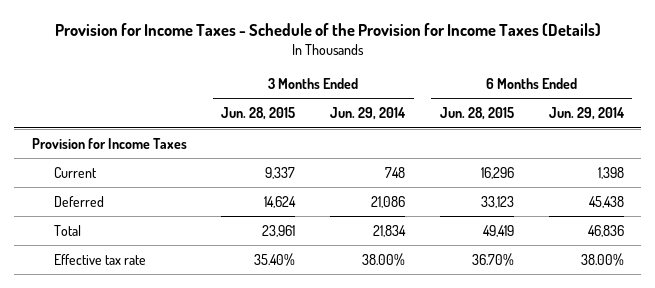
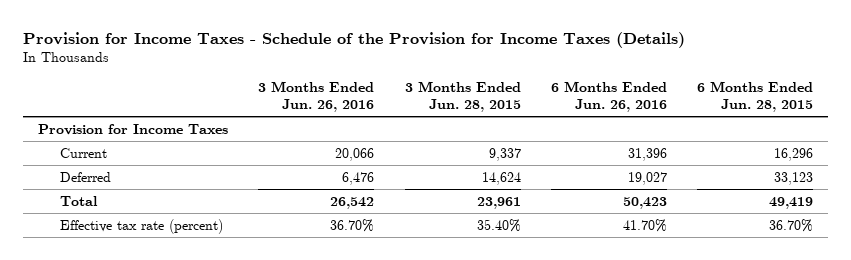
[330,107,407,121] Jun. 29, 2014 -> none
[548,107,625,121] Jun. 29, 2014 -> none
none -> [258,81,375,112] 3 Months Ended Jun. 26, 2016
none -> [550,81,667,112] 6 Months Ended Jun. 26, 2016
[54,253,147,265] Effective tax rate -> [59,218,223,234] Effective tax rate (percent)

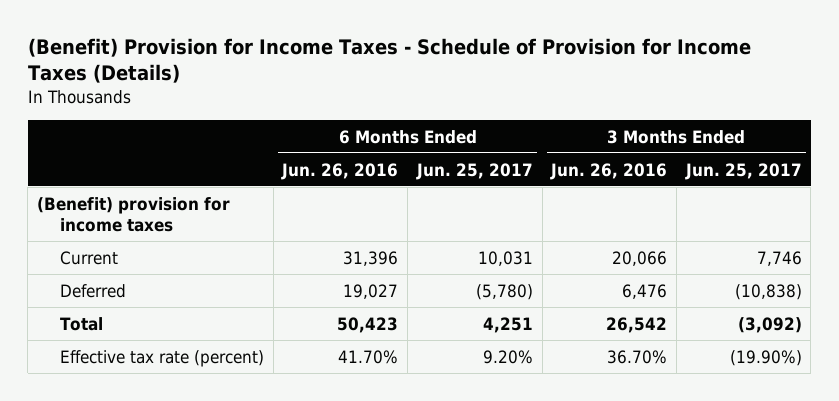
[23,32,686,49] Provision for Income Taxes - Schedule of the Provision for Income Taxes (Details) -> [27,38,751,84] (Benefit) Provision for Income Taxes - Schedule of Provision for Income Taxes (Details)
[404,81,521,112] 3 Months Ended Jun. 28, 2015 -> none
[696,81,813,112] 6 Months Ended Jun. 28, 2015 -> none
none -> [415,162,533,180] Jun. 25, 2017
none -> [684,162,802,180] Jun. 25, 2017
[38,123,229,135] Provision for Income Taxes -> [37,196,231,233] (Benefit) provision for income taxes

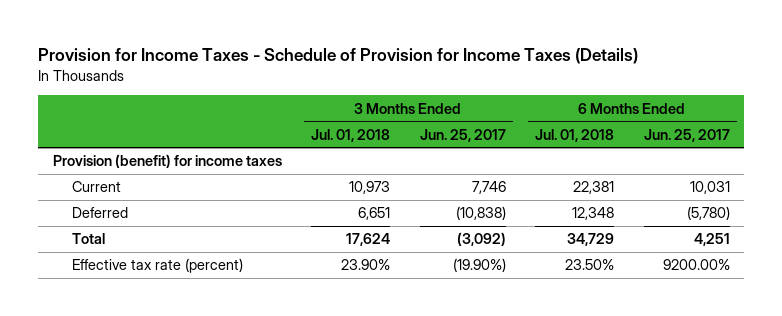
[27,38,751,84] (Benefit) Provision for Income Taxes - Schedule of Provision for Income Taxes (Details) -> [37,47,638,64] Provision for Income Taxes - Schedule of Provision for Income Taxes (Details)
[281,162,399,180] Jun. 26, 2016 -> none
[550,162,668,180] Jun. 26, 2016 -> none
none -> [311,128,391,142] Jul. 01, 2018
none -> [535,128,615,142] Jul. 01, 2018
[37,196,231,233] (Benefit) provision for income taxes -> [52,154,282,169] Provision (benefit) for income taxes
[482,349,533,364] 9.20% -> [662,259,730,271] 9200.00%

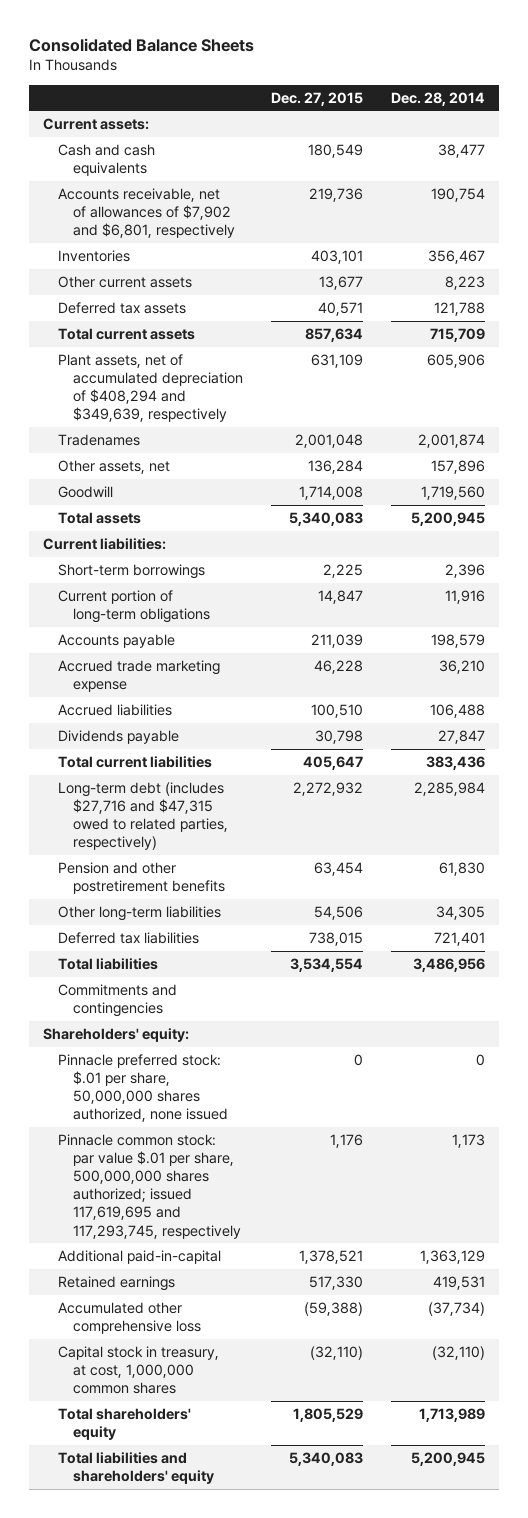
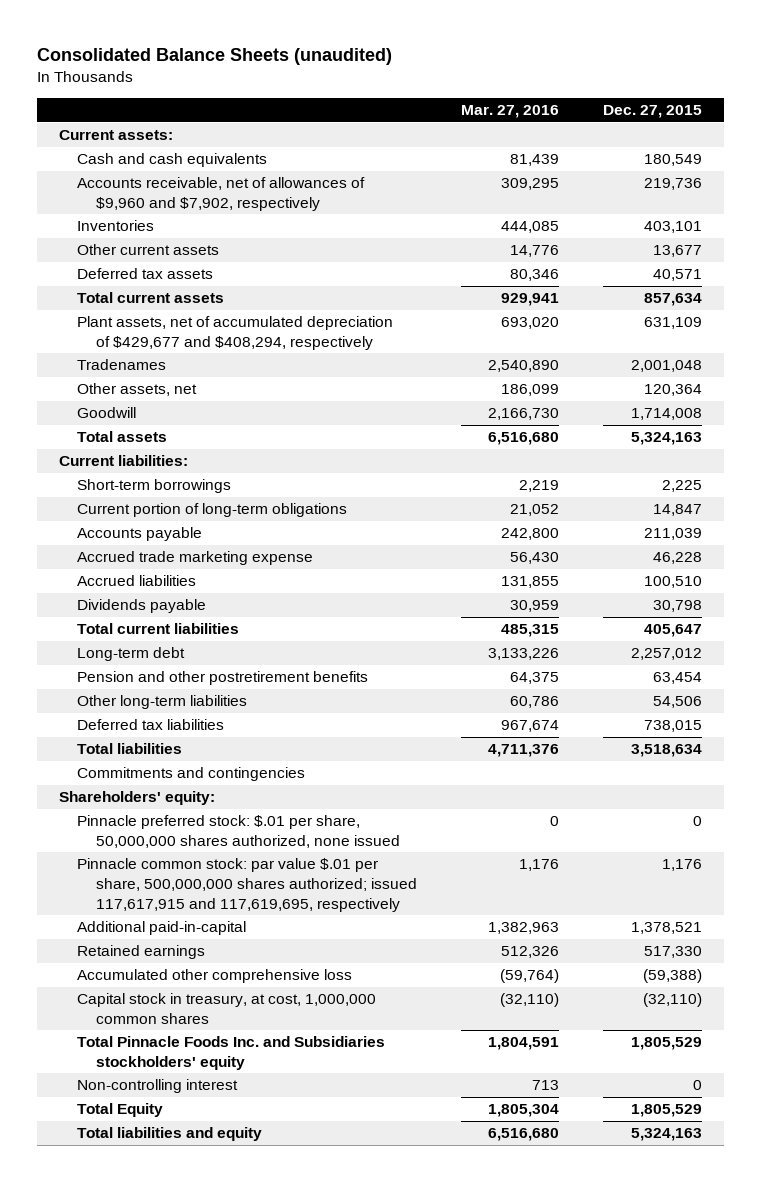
[28,37,254,52] Consolidated Balance Sheets -> [36,48,392,66] Consolidated Balance Sheets (unaudited)
[391,91,486,106] Dec. 28, 2014 -> none
none -> [460,105,559,119] Mar. 27, 2016
[57,187,235,239] Accounts receivable, net of allowances of $7,902 and $6,801, respectively -> [77,177,366,211] Accounts receivable, net of allowances of $9,960 and $7,902, respectively
[57,353,243,423] Plant assets, net of accumulated depreciation of $408,294 and $349,639, respectively -> [77,316,394,350] Plant assets, net of accumulated depreciation of $429,677 and $408,294, respectively
[307,459,363,474] 136,284 -> [643,384,702,397] 120,364
[288,511,363,526] 5,340,083 -> [630,432,702,446] 5,324,163
[57,781,228,851] Long-term debt (includes $27,716 and $47,315 owed to related parties, respectively) -> [77,647,186,662] Long-term debt
[292,781,363,796] 2,272,932 -> [630,648,702,661] 2,257,012
[289,957,363,972] 3,534,554 -> [630,744,702,758] 3,518,634
[57,1133,241,1239] Pinnacle common stock: par value $.01 per share, 500,000,000 shares authorized; issued 117,619,695 and 117,293,745, respectively -> [77,858,417,912] Pinnacle common stock: par value $.01 per share, 500,000,000 shares authorized; issued 117,617,915 and 117,619,695, respectively
[57,1407,191,1441] Total shareholders' equity -> [77,1036,386,1070] Total Pinnacle Foods Inc. and Subsidiaries stockholders' equity
none -> [77,1079,239,1094] Non-controlling interest
none -> [77,1103,164,1118] Total Equity
[57,1451,214,1485] Total liabilities and shareholders' equity -> [77,1127,263,1142] Total liabilities and equity
[288,1451,363,1466] 5,340,083 -> [630,1128,702,1142] 5,324,163

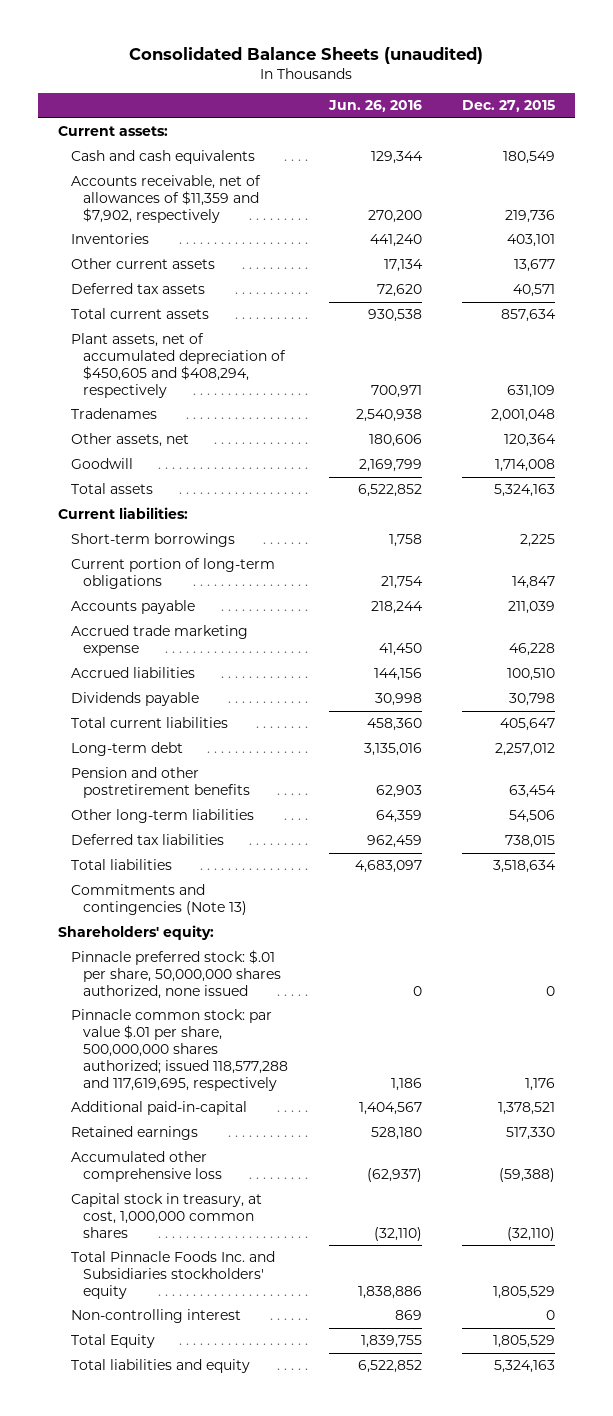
[460,105,559,119] Mar. 27, 2016 -> none
none -> [327,100,422,113] Jun. 26, 2016
[77,177,366,211] Accounts receivable, net of allowances of $9,960 and $7,902, respectively -> [70,175,261,224] Accounts receivable, net of allowances of $11,359 and $7,902, respectively
[77,316,394,350] Plant assets, net of accumulated depreciation of $429,677 and $408,294, respectively -> [70,333,287,399] Plant assets, net of accumulated depreciation of $450,605 and $408,294, respectively
[77,767,306,782] Commitments and contingencies -> [70,884,248,916] Commitments and contingencies (Note 13)
[77,858,417,912] Pinnacle common stock: par value $.01 per share, 500,000,000 shares authorized; issued 117,617,915 and 117,619,695, respectively -> [70,1009,289,1092] Pinnacle common stock: par value $.01 per share, 500,000,000 shares authorized; issued 118,577,288 and 117,619,695, respectively

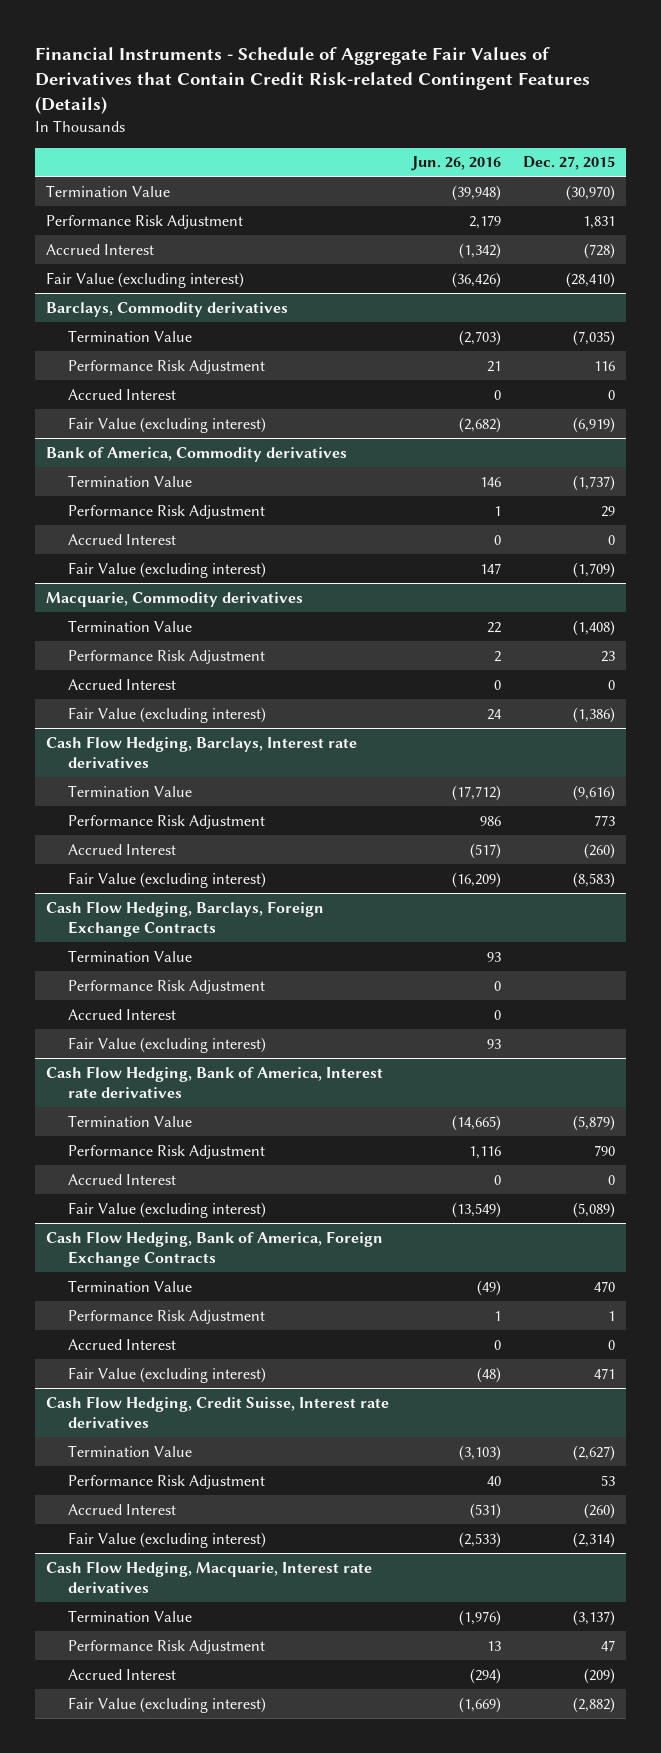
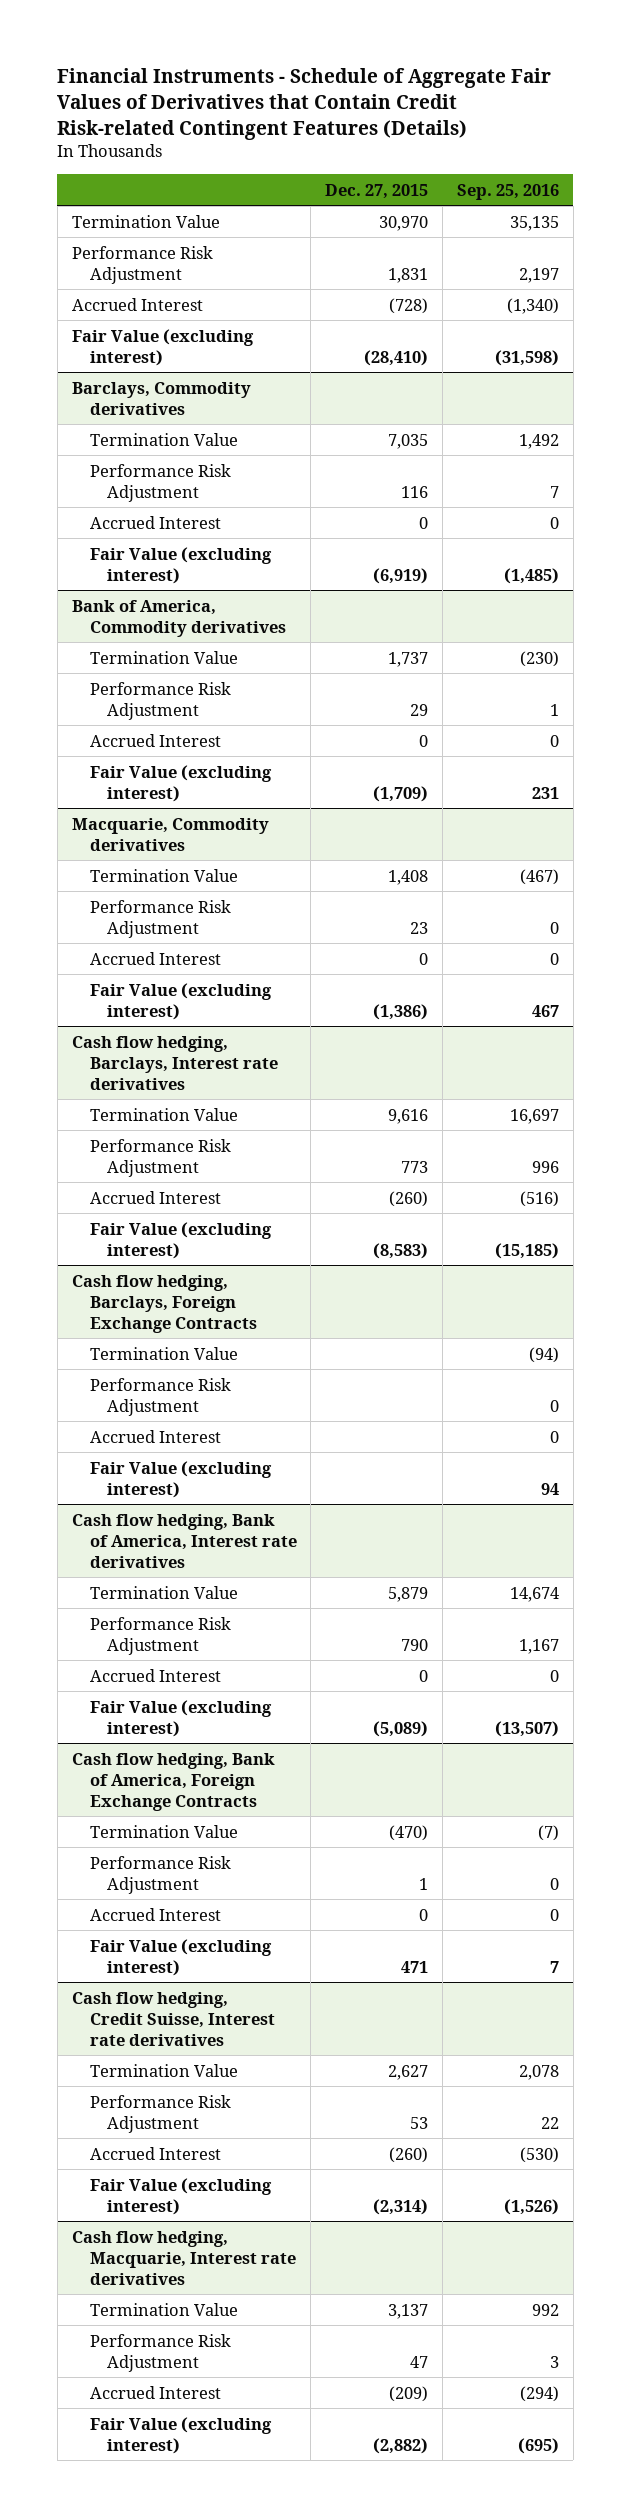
[410,156,501,172] Jun. 26, 2016 -> none
none -> [456,183,559,200] Sep. 25, 2016
[566,184,616,201] (30,970) -> [379,215,429,231] 30,970
[573,329,616,346] (7,035) -> [388,433,429,449] 7,035
[573,474,616,491] (1,737) -> [388,651,429,667] 1,737
[573,619,616,636] (1,408) -> [388,869,429,885] 1,408
[46,735,358,768] Cash Flow Hedging, Barclays, Interest rate derivatives -> [71,1035,278,1090] Cash flow hedging, Barclays, Interest rate derivatives
[573,784,616,801] (9,616) -> [388,1108,429,1124] 9,616
[46,900,325,937] Cash Flow Hedging, Barclays, Foreign Exchange Contracts -> [71,1274,257,1333] Cash flow hedging, Barclays, Foreign Exchange Contracts
[46,1065,384,1098] Cash Flow Hedging, Bank of America, Interest rate derivatives -> [71,1513,297,1568] Cash flow hedging, Bank of America, Interest rate derivatives
[573,1114,616,1131] (5,879) -> [388,1586,429,1602] 5,879
[46,1230,384,1267] Cash Flow Hedging, Bank of America, Foreign Exchange Contracts -> [71,1752,275,1811] Cash flow hedging, Bank of America, Foreign Exchange Contracts
[594,1280,616,1292] 470 -> [389,1824,429,1841] (470)
[46,1395,390,1428] Cash Flow Hedging, Credit Suisse, Interest rate derivatives -> [71,1991,275,2046] Cash flow hedging, Credit Suisse, Interest rate derivatives
[573,1444,616,1461] (2,627) -> [388,2064,429,2080] 2,627
[46,1560,373,1593] Cash Flow Hedging, Macquarie, Interest rate derivatives -> [71,2230,296,2285] Cash flow hedging, Macquarie, Interest rate derivatives
[573,1609,616,1626] (3,137) -> [388,2303,429,2319] 3,137

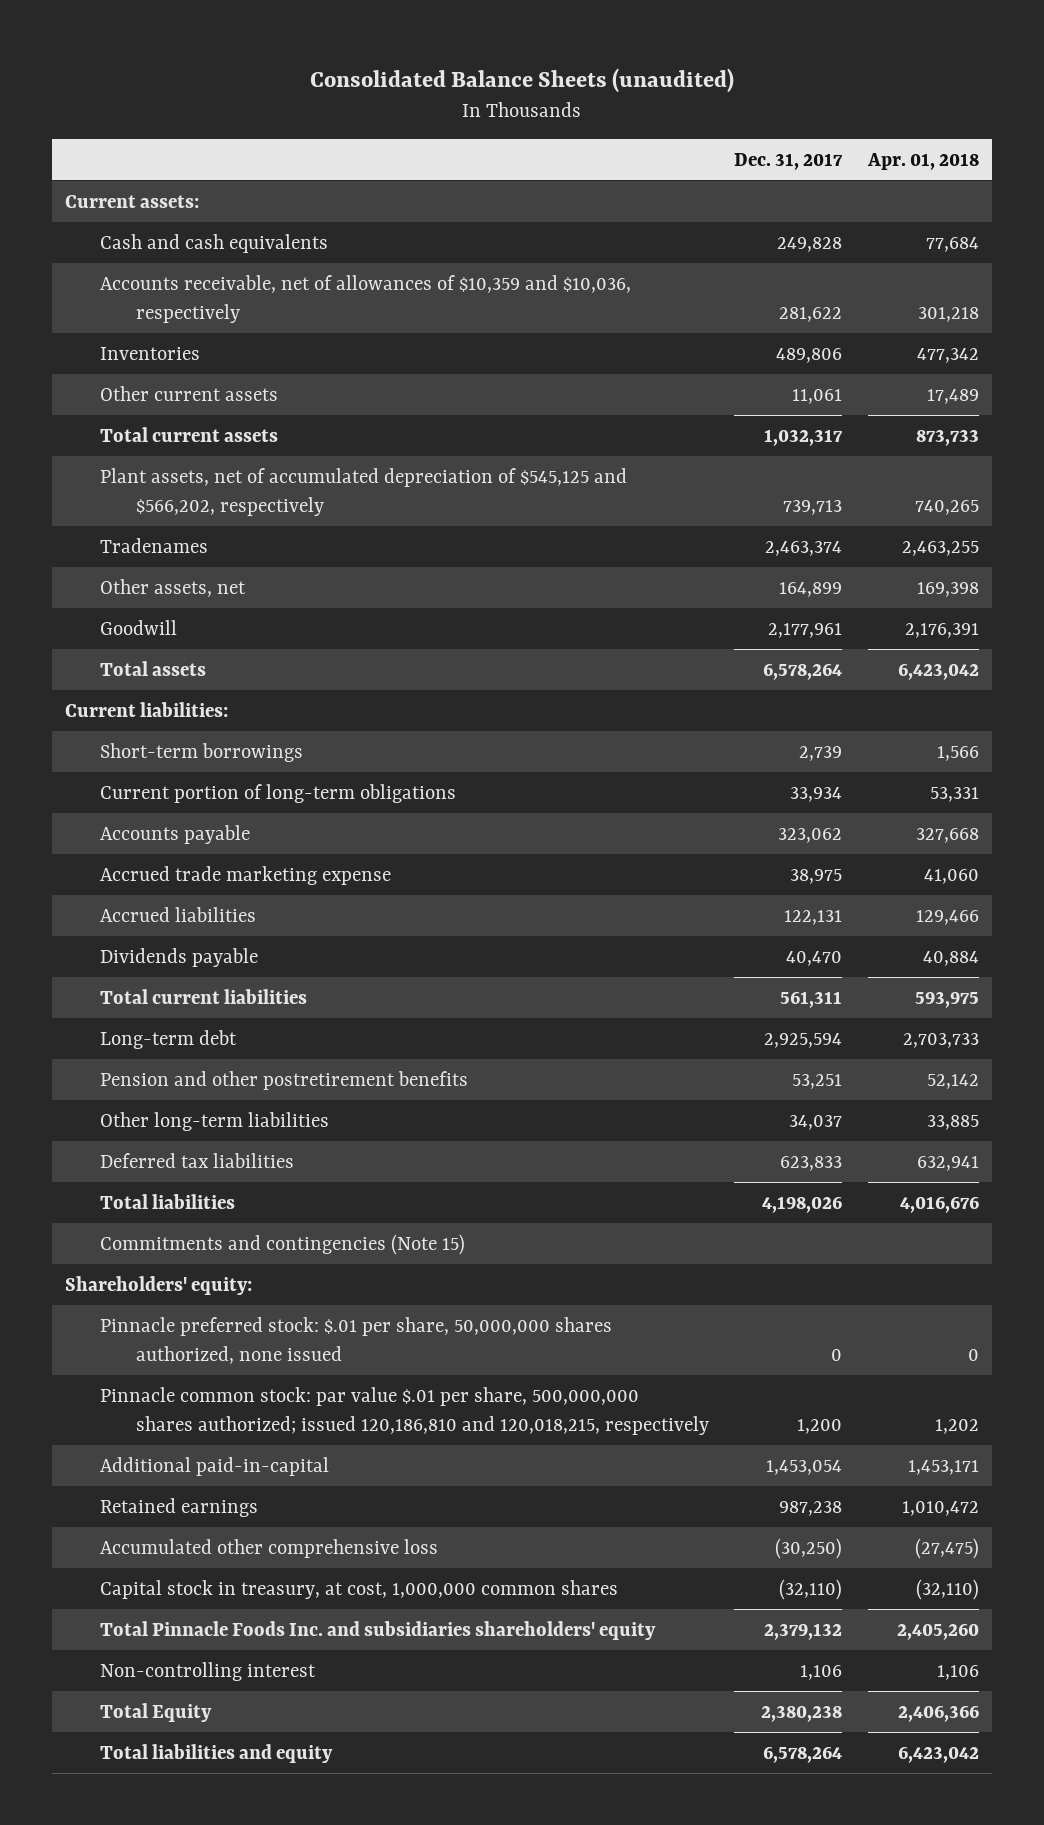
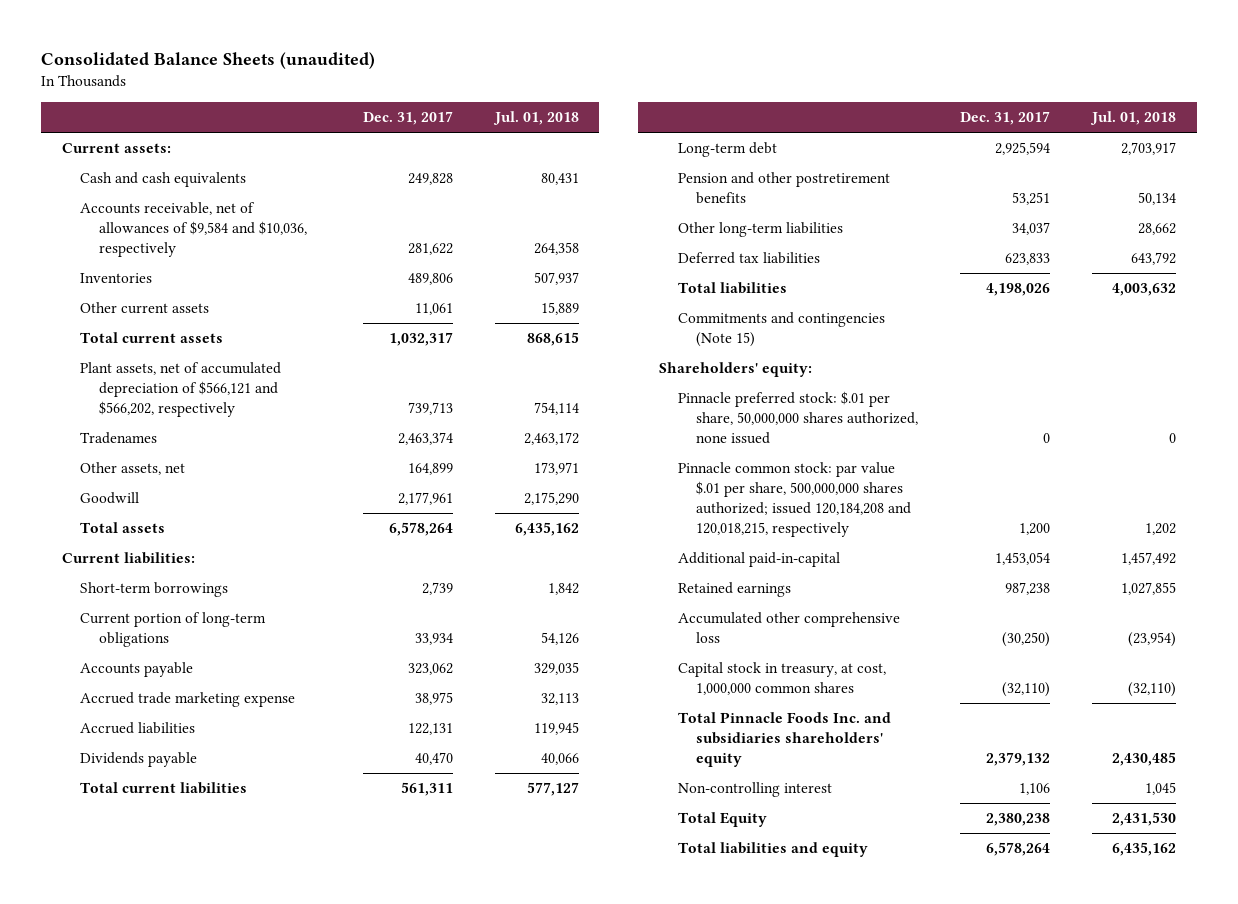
[867,152,980,170] Apr. 01, 2018 -> none
none -> [492,111,579,126] Jul. 01, 2018
[100,274,632,323] Accounts receivable, net of allowances of $10,359 and $10,036, respectively -> [80,202,307,257] Accounts receivable, net of allowances of $9,584 and $10,036, respectively
[100,467,628,516] Plant assets, net of accumulated depreciation of $545,125 and $566,202, respectively -> [80,362,282,417] Plant assets, net of accumulated depreciation of $566,121 and $566,202, respectively
[100,1386,709,1435] Pinnacle common stock: par value $.01 per share, 500,000,000 shares authorized; issued 120,186,810 and 120,018,215, respectively -> [677,462,912,537] Pinnacle common stock: par value $.01 per share, 500,000,000 shares authorized; issued 120,184,208 and 120,018,215, respectively

